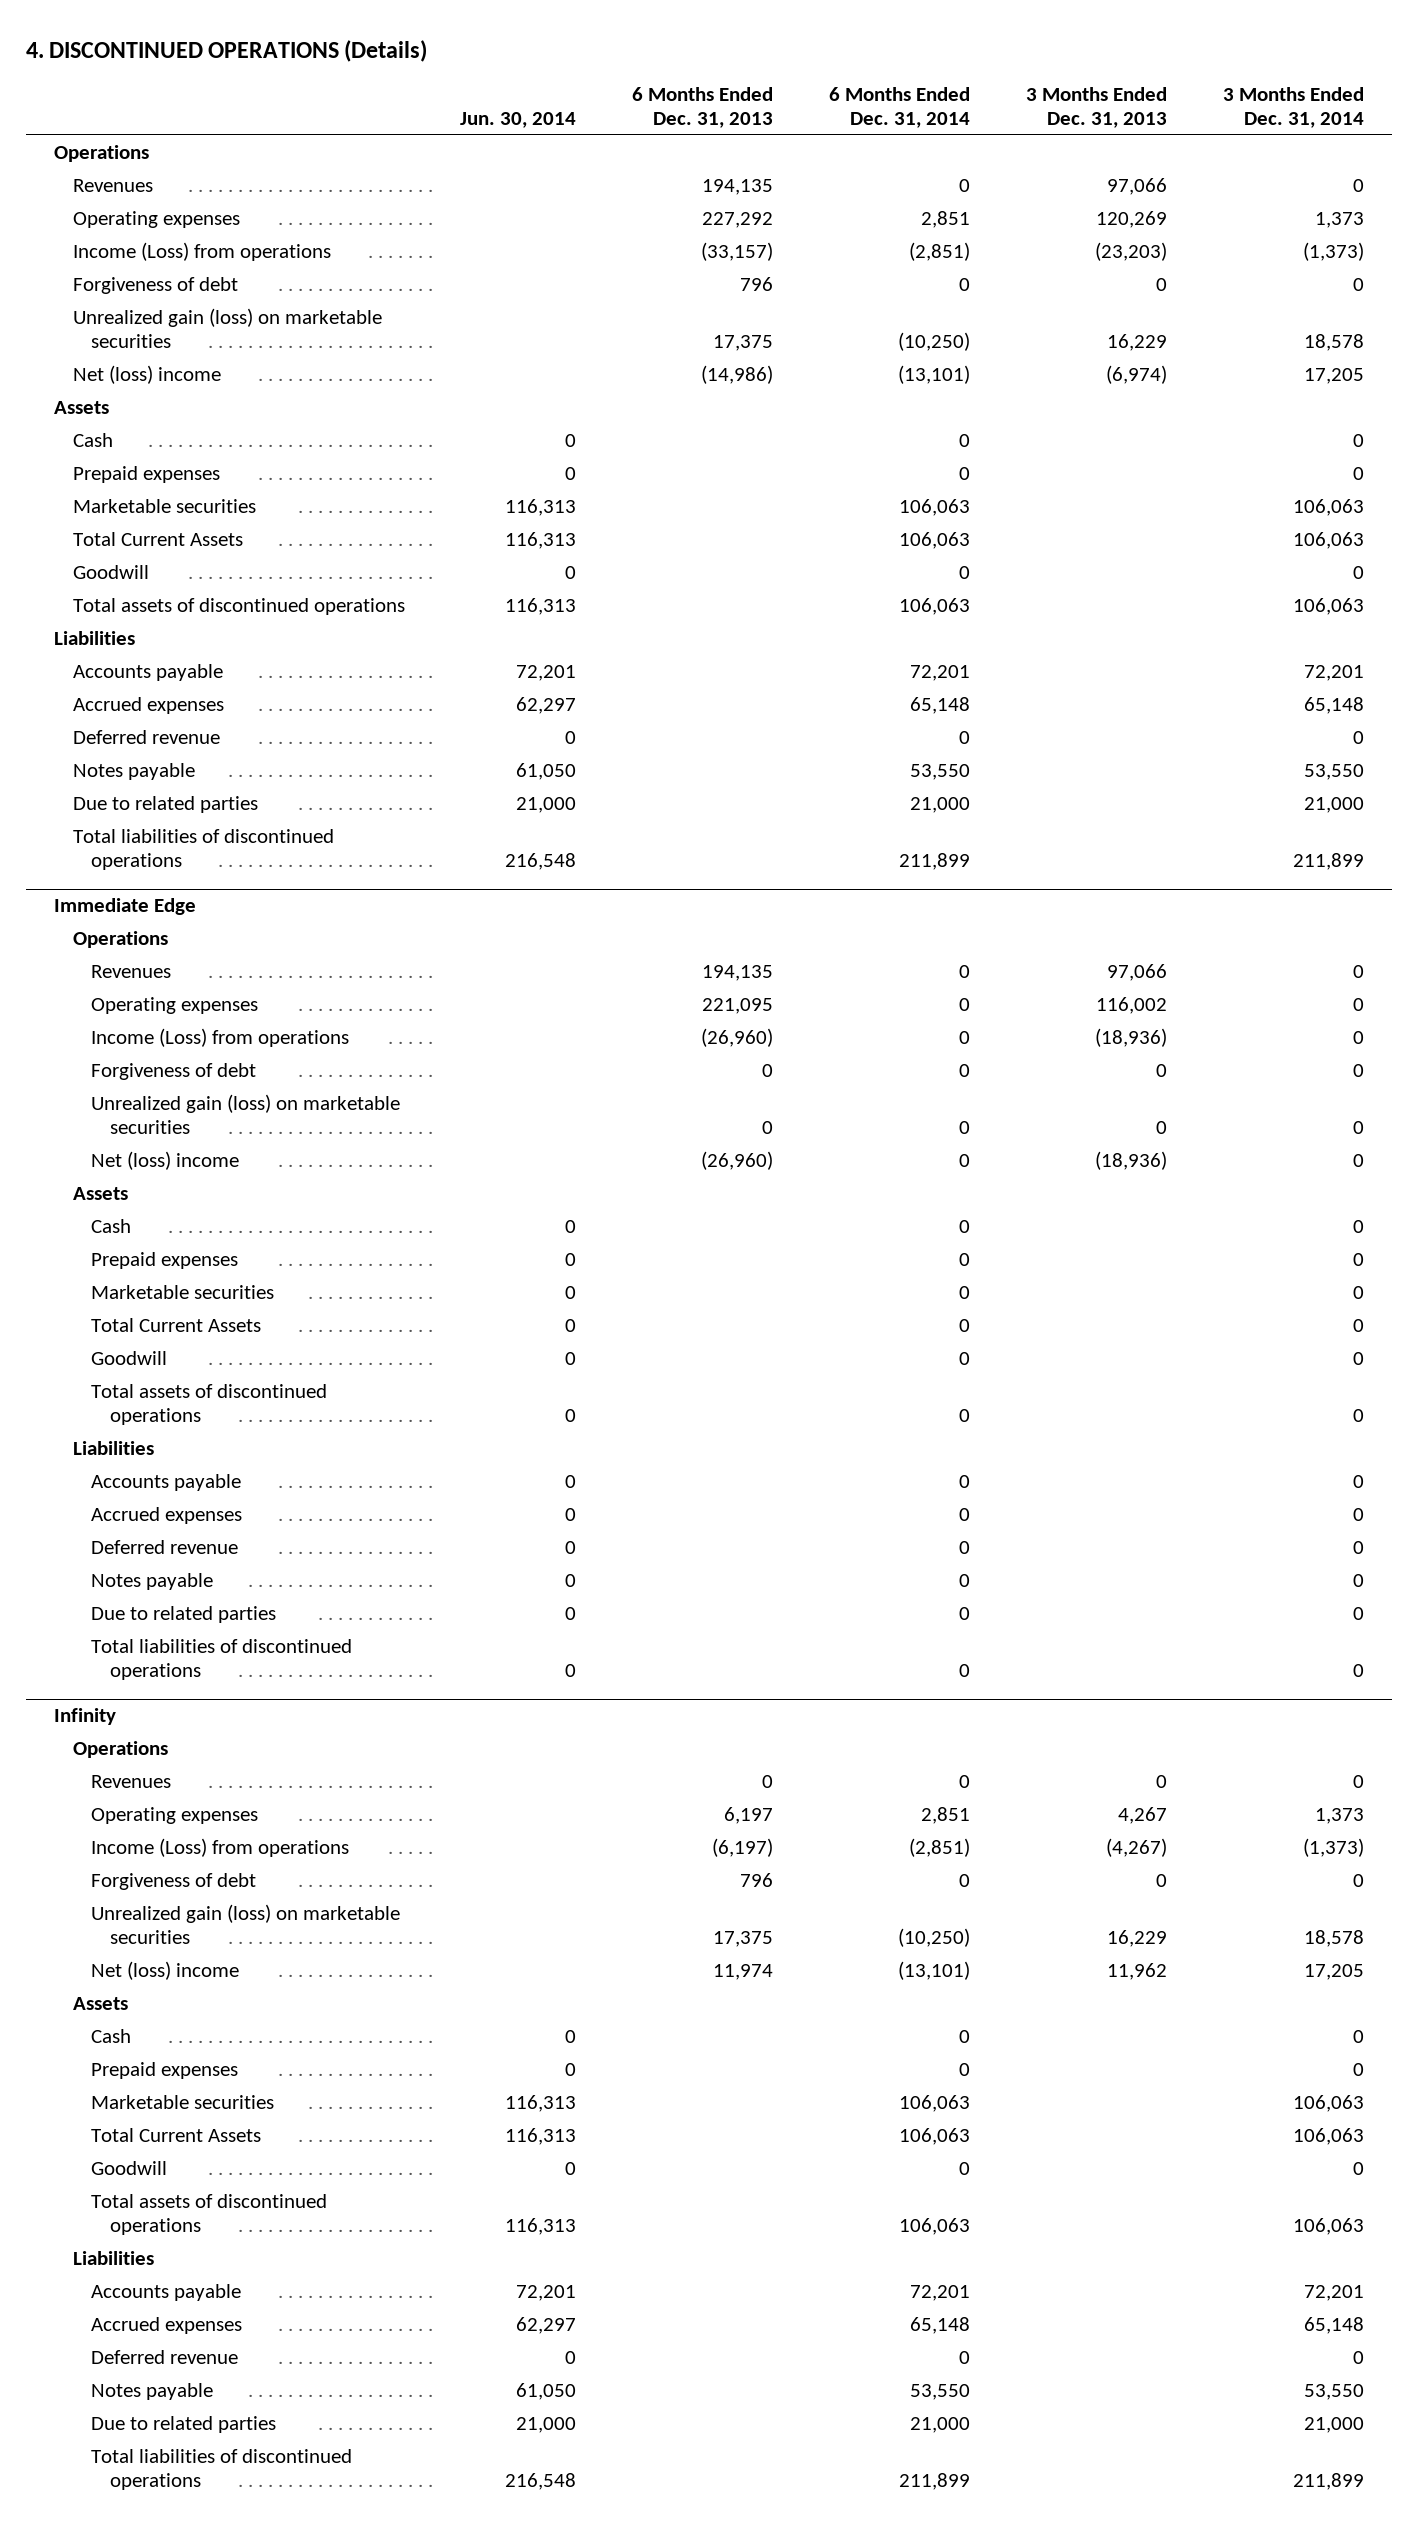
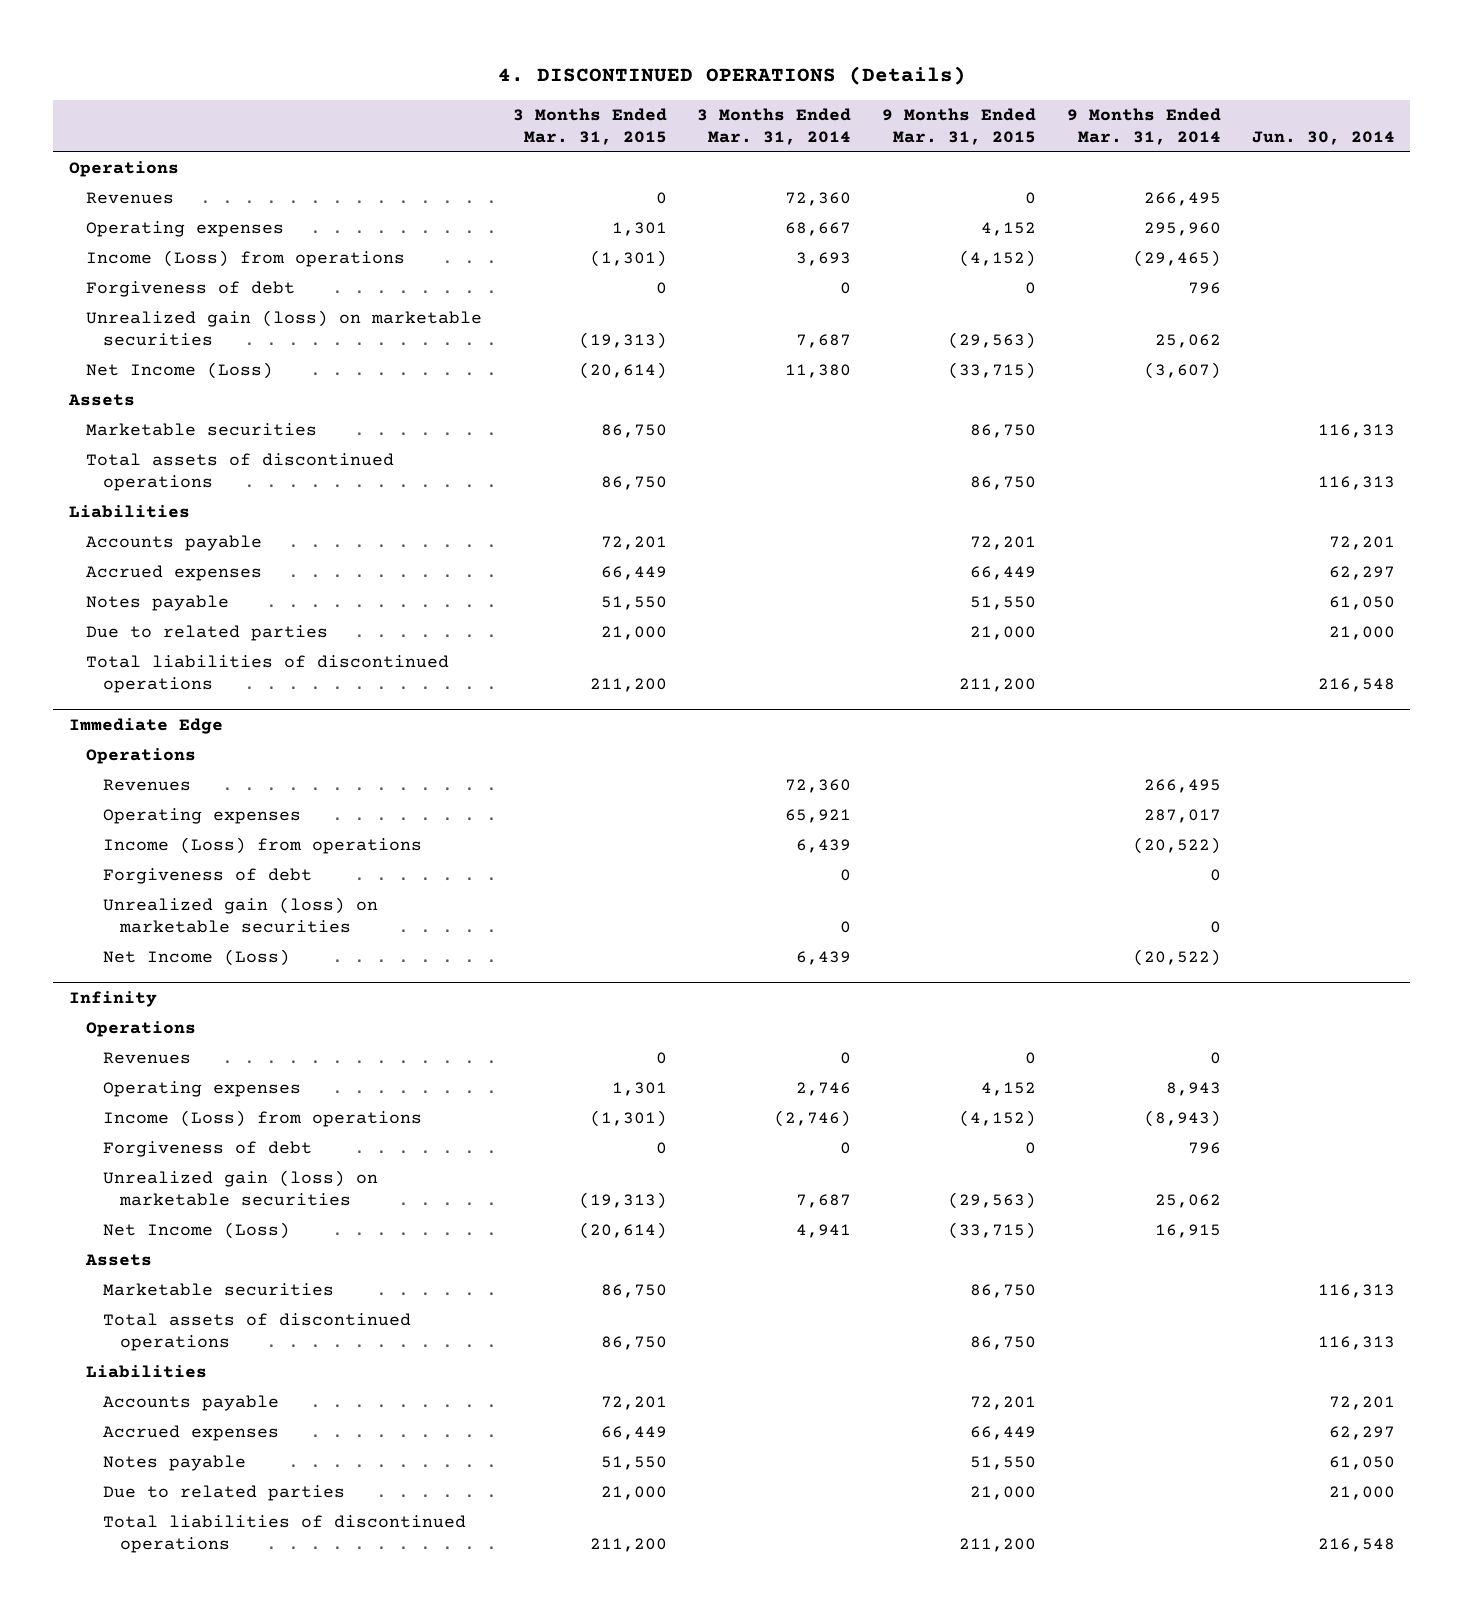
[632,86,774,129] 6 Months Ended Dec. 31, 2013 -> none
[829,86,971,129] 6 Months Ended Dec. 31, 2014 -> none
[1026,86,1168,129] 3 Months Ended Dec. 31, 2013 -> none
[1222,86,1364,129] 3 Months Ended Dec. 31, 2014 -> none
none -> [512,107,667,145] 3 Months Ended Mar. 31, 2015
none -> [697,107,852,145] 3 Months Ended Mar. 31, 2014
none -> [882,107,1037,145] 9 Months Ended Mar. 31, 2015
none -> [1066,107,1221,145] 9 Months Ended Mar. 31, 2014
[72,364,221,384] Net (loss) income -> [85,362,273,380] Net Income (Loss)
[72,432,113,447] Cash -> none
[72,465,220,483] Prepaid expenses -> none
[72,531,243,546] Total Current Assets -> none
[72,564,149,579] Goodwill -> none
[72,729,220,744] Deferred revenue -> none
[72,1186,128,1200] Assets -> none
[91,1218,132,1233] Cash -> none
[91,1251,239,1269] Prepaid expenses -> none
[91,1284,275,1299] Marketable securities -> none
[91,1317,262,1332] Total Current Assets -> none
[91,1350,168,1365] Goodwill -> none
[91,1383,328,1426] Total assets of discontinued operations -> none
[72,1440,154,1455] Liabilities -> none
[91,1473,242,1491] Accounts payable -> none
[91,1506,243,1524] Accrued expenses -> none
[91,1539,239,1554] Deferred revenue -> none
[91,1572,214,1590] Notes payable -> none
[91,1605,277,1623] Due to related parties -> none
[91,1638,353,1681] Total liabilities of discontinued operations -> none
[91,1150,240,1170] Net (loss) income -> [102,949,290,967] Net Income (Loss)
[91,1960,240,1980] Net (loss) income -> [102,1222,290,1240] Net Income (Loss)
[91,2028,132,2043] Cash -> none
[91,2061,239,2079] Prepaid expenses -> none
[91,2127,262,2142] Total Current Assets -> none
[91,2160,168,2175] Goodwill -> none
[91,2349,239,2364] Deferred revenue -> none

